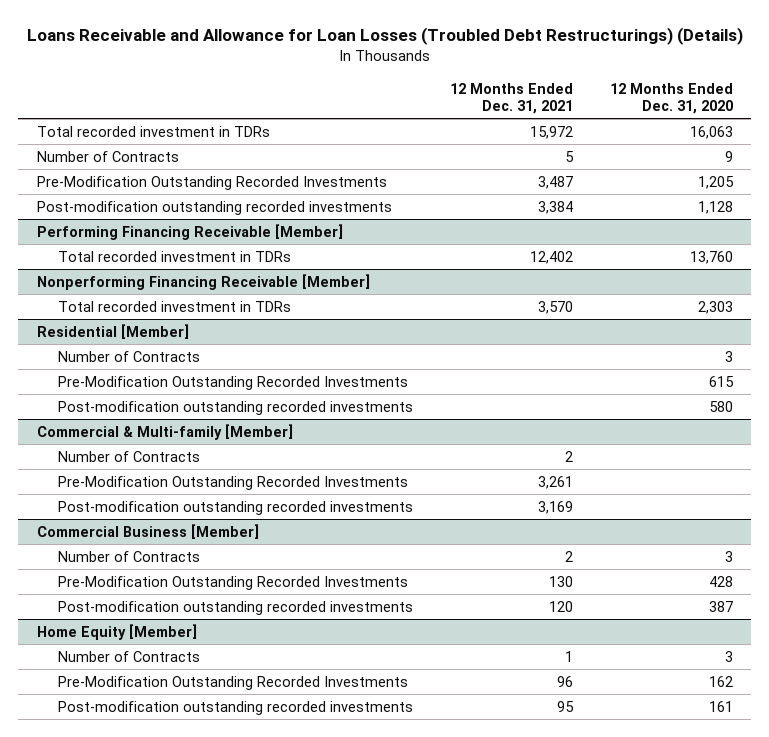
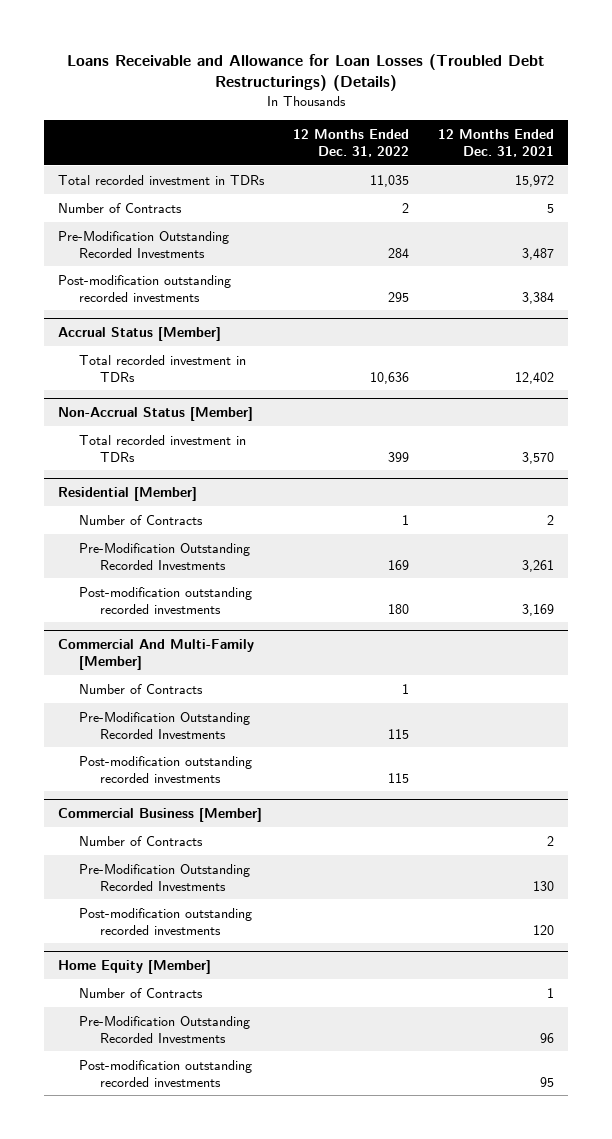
[609,82,733,114] 12 Months Ended Dec. 31, 2020 -> none
none -> [292,129,409,158] 12 Months Ended Dec. 31, 2022
[36,223,343,240] Performing Financing Receivable [Member] -> [58,327,222,342] Accrual Status [Member]
[36,273,370,290] Nonperforming Financing Receivable [Member] -> [58,407,254,422] Non-Accrual Status [Member]
[58,350,201,362] Number of Contracts -> none
[58,375,409,390] Pre-Modification Outstanding Recorded Investments -> none
[58,400,414,415] Post-modification outstanding recorded investments -> none
[36,423,293,440] Commercial & Multi-family [Member] -> none
none -> [58,639,255,671] Commercial And Multi-Family [Member]
none -> [78,683,203,694] Number of Contracts
none -> [78,711,250,739] Pre-Modification Outstanding Recorded Investments
none -> [78,755,252,783] Post-modification outstanding recorded investments

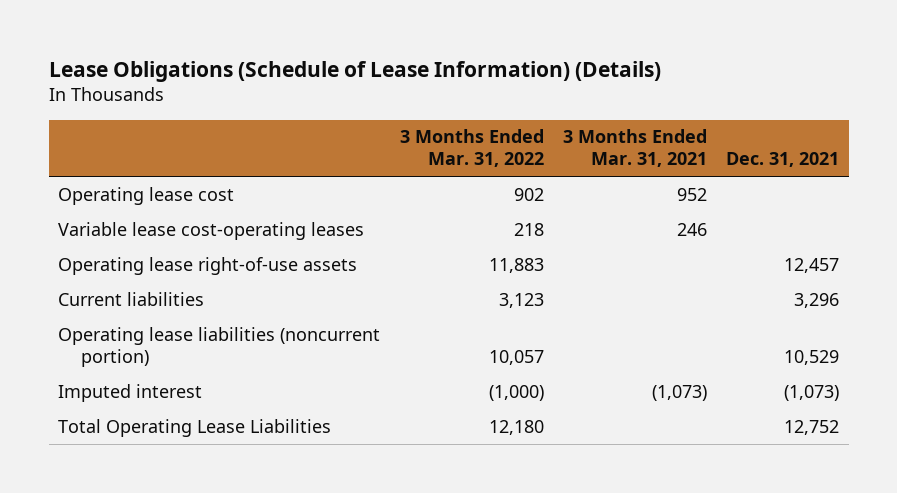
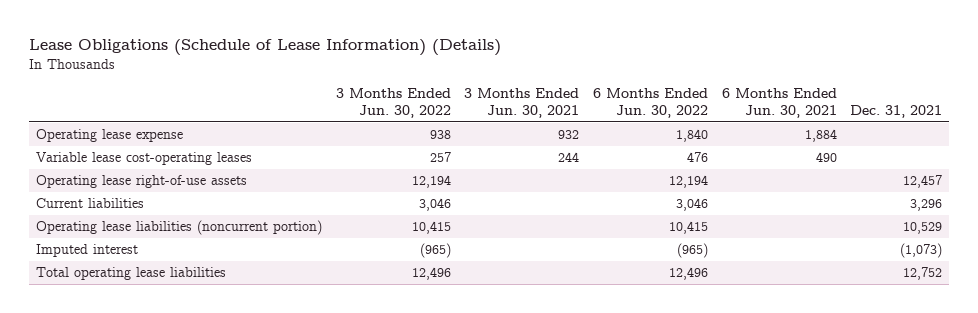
[399,129,544,168] 3 Months Ended Mar. 31, 2022 -> none
[562,129,707,168] 3 Months Ended Mar. 31, 2021 -> none
none -> [335,88,451,119] 3 Months Ended Jun. 30, 2022
none -> [464,88,580,119] 3 Months Ended Jun. 30, 2021
none -> [592,88,708,119] 6 Months Ended Jun. 30, 2022
none -> [721,88,837,119] 6 Months Ended Jun. 30, 2021
[58,186,235,205] Operating lease cost -> [36,129,184,143] Operating lease expense
[58,418,332,437] Total Operating Lease Liabilities -> [36,267,227,281] Total operating lease liabilities

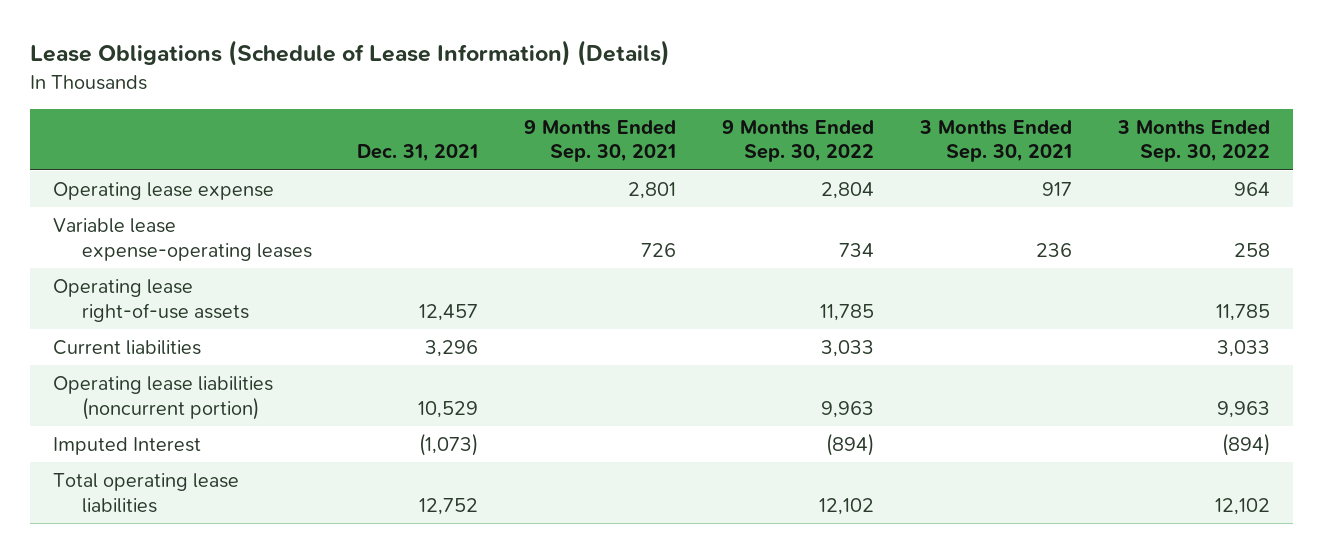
[335,88,451,119] 3 Months Ended Jun. 30, 2022 -> none
[464,88,580,119] 3 Months Ended Jun. 30, 2021 -> none
[592,88,708,119] 6 Months Ended Jun. 30, 2022 -> none
[721,88,837,119] 6 Months Ended Jun. 30, 2021 -> none
none -> [524,119,677,163] 9 Months Ended Sep. 30, 2021
none -> [721,119,874,163] 9 Months Ended Sep. 30, 2022
none -> [918,119,1072,163] 3 Months Ended Sep. 30, 2021
none -> [1116,119,1270,163] 3 Months Ended Sep. 30, 2022
[36,152,253,166] Variable lease cost-operating leases -> [53,218,312,261] Variable lease expense-operating leases
[36,244,139,258] Imputed interest -> [53,437,202,456] Imputed Interest

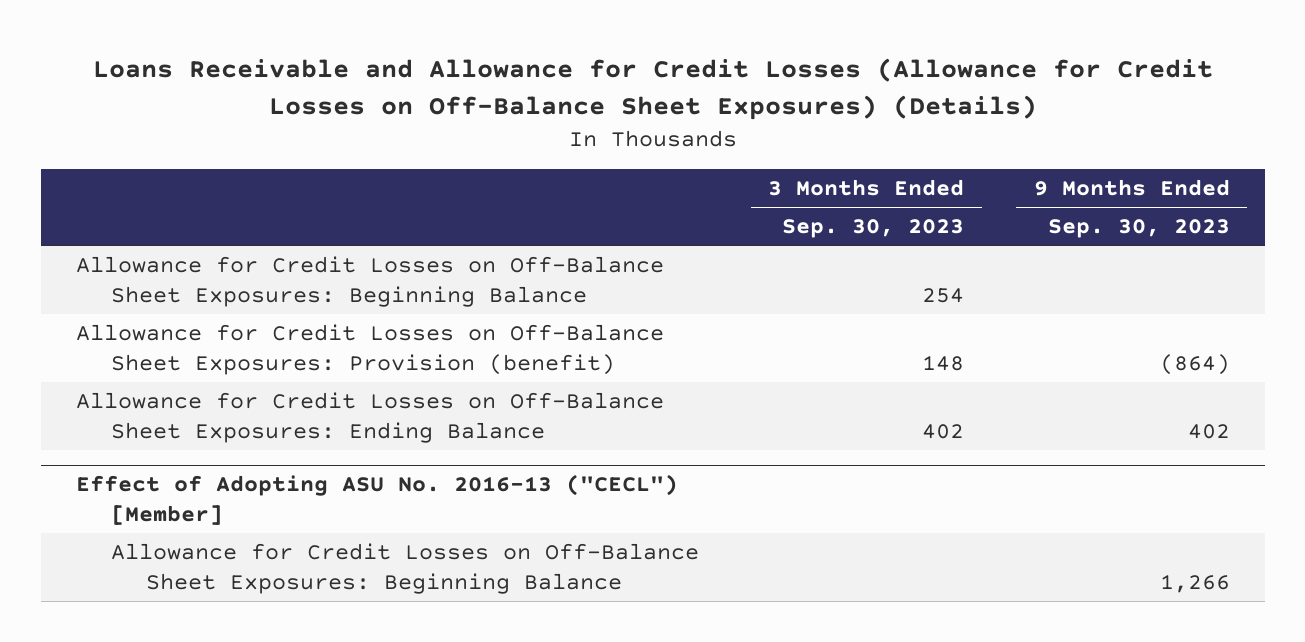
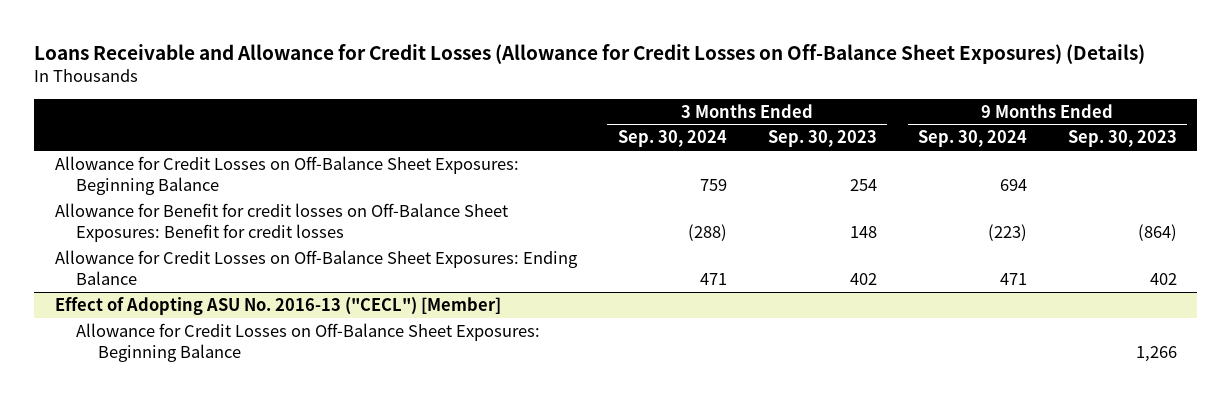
none -> [617,130,727,148] Sep. 30, 2024
none -> [917,130,1027,148] Sep. 30, 2024
[75,323,664,375] Allowance for Credit Losses on Off-Balance Sheet Exposures: Provision (benefit) -> [54,202,508,242] Allowance for Benefit for credit losses on Off-Balance Sheet Exposures: Benefit for credit losses

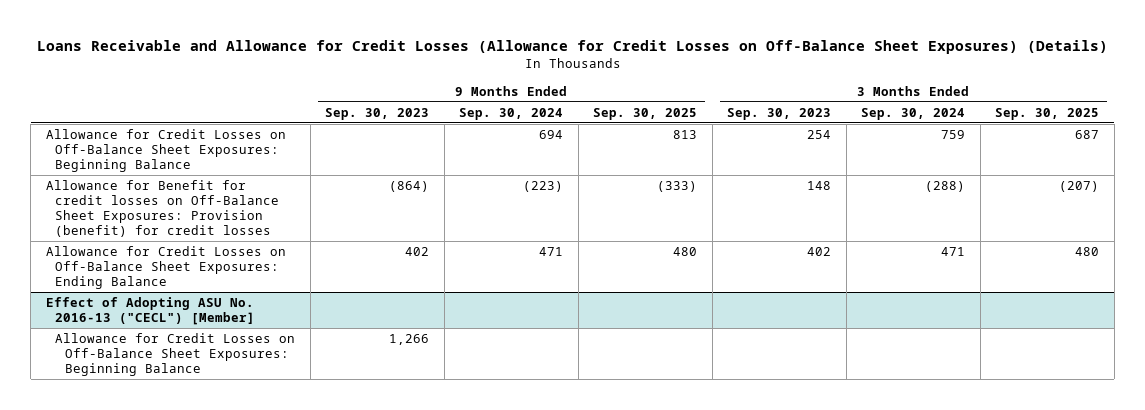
none -> [593,107,698,120] Sep. 30, 2025
none -> [995,107,1100,120] Sep. 30, 2025
[54,202,508,242] Allowance for Benefit for credit losses on Off-Balance Sheet Exposures: Benefit for credit losses -> [45,180,280,237] Allowance for Benefit for credit losses on Off-Balance Sheet Exposures: Provision (benefit) for credit losses

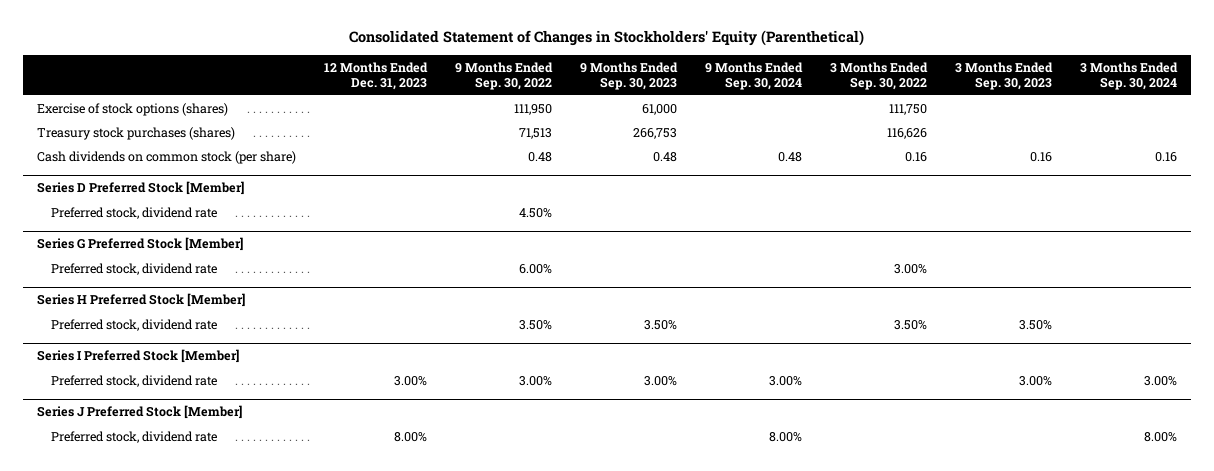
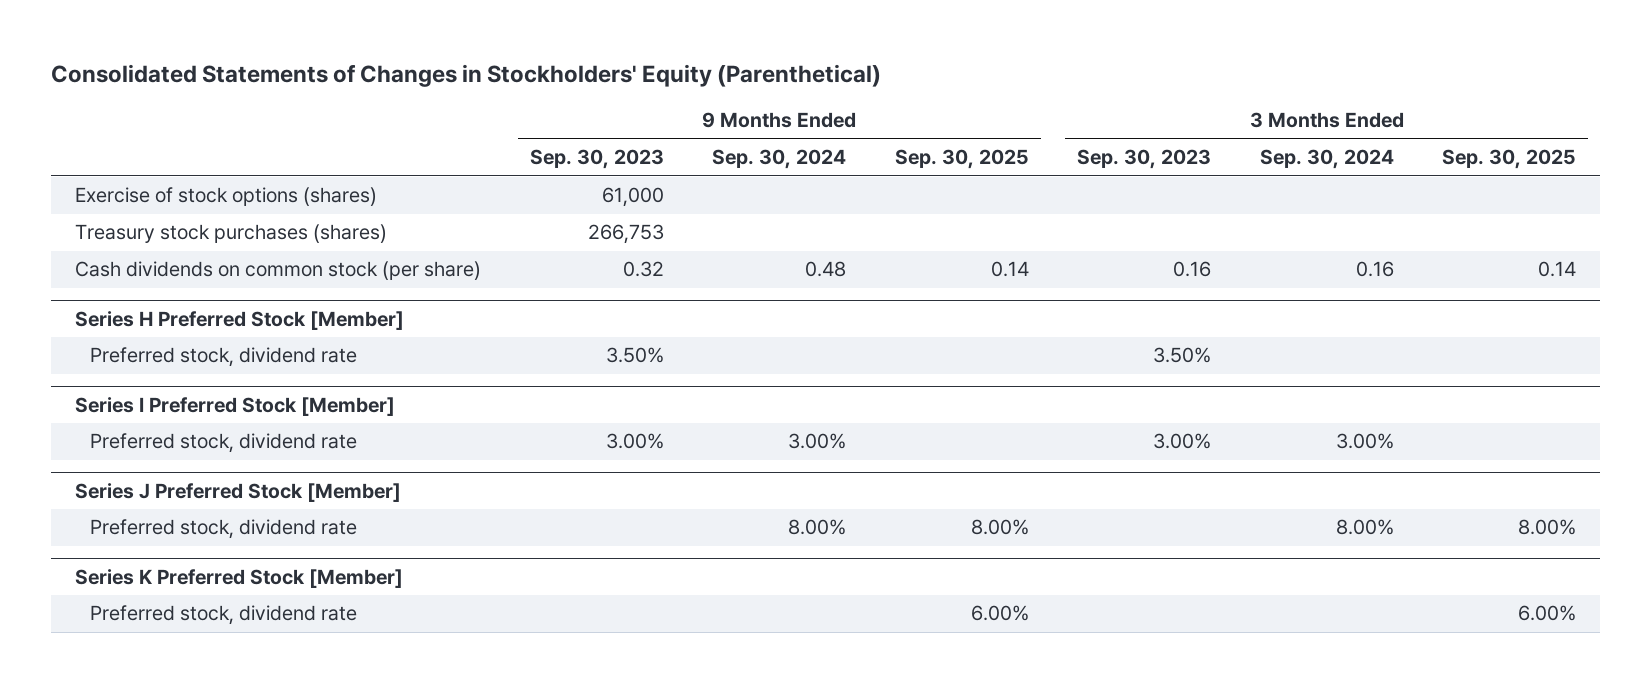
[349,30,865,47] Consolidated Statement of Changes in Stockholders' Equity (Parenthetical) -> [50,63,881,87] Consolidated Statements of Changes in Stockholders' Equity (Parenthetical)
[324,61,429,90] 12 Months Ended Dec. 31, 2023 -> none
[455,61,554,90] 9 Months Ended Sep. 30, 2022 -> none
[830,61,929,90] 3 Months Ended Sep. 30, 2022 -> none
none -> [894,149,1029,170] Sep. 30, 2025
none -> [1442,149,1577,170] Sep. 30, 2025
[37,181,245,196] Series D Preferred Stock [Member] -> none
[51,206,218,219] Preferred stock, dividend rate -> none
[37,237,244,252] Series G Preferred Stock [Member] -> none
[51,262,218,275] Preferred stock, dividend rate -> none
[653,151,678,162] 0.48 -> [622,261,664,278] 0.32
none -> [75,568,404,588] Series K Preferred Stock [Member]
none -> [90,605,358,626] Preferred stock, dividend rate

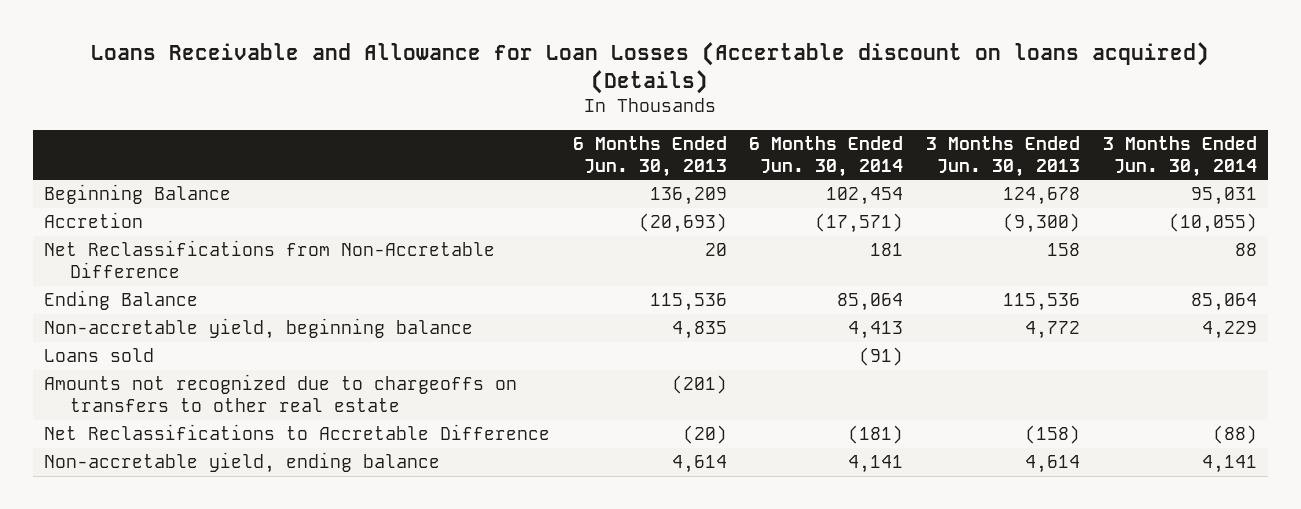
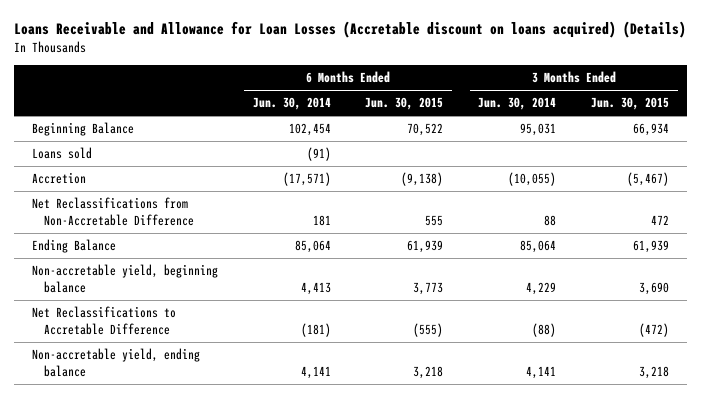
[91,42,1210,94] Loans Receivable and Allowance for Loan Losses (Accertable discount on loans acquired) (Details) -> [14,21,687,39] Loans Receivable and Allowance for Loan Losses (Accretable discount on loans acquired) (Details)
[572,135,727,177] 6 Months Ended Jun. 30, 2013 -> none
[926,135,1081,177] 3 Months Ended Jun. 30, 2013 -> none
none -> [365,97,444,111] Jun. 30, 2015
none -> [591,97,670,111] Jun. 30, 2015
[44,348,155,363] Loans sold -> [31,147,92,160] Loans sold
[44,374,518,413] Amounts not recognized due to chargeoffs on transfers to other real estate -> none

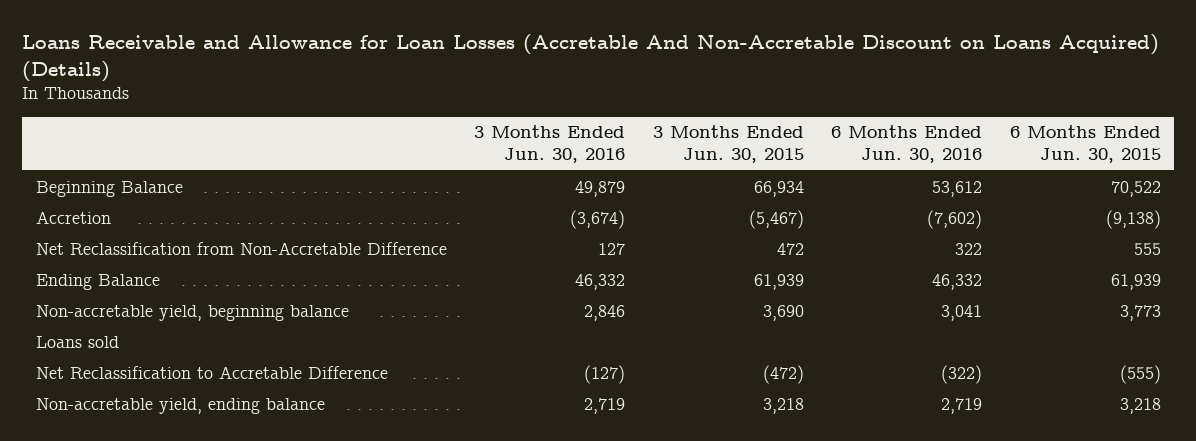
[14,21,687,39] Loans Receivable and Allowance for Loan Losses (Accretable discount on loans acquired) (Details) -> [22,34,1160,83] Loans Receivable and Allowance for Loan Losses (Accretable And Non-Accretable Discount on Loans Acquired) (Details)
[252,97,331,111] Jun. 30, 2014 -> none
[478,97,557,111] Jun. 30, 2014 -> none
none -> [474,125,626,164] 3 Months Ended Jun. 30, 2016
none -> [831,125,983,164] 6 Months Ended Jun. 30, 2016
[31,197,194,226] Net Reclassifications from Non-Accretable Difference -> [35,241,447,255] Net Reclassification from Non-Accretable Difference
[31,147,92,160] Loans sold -> [35,335,119,348] Loans sold
[31,306,176,335] Net Reclassifications to Accretable Difference -> [35,365,388,379] Net Reclassification to Accretable Difference

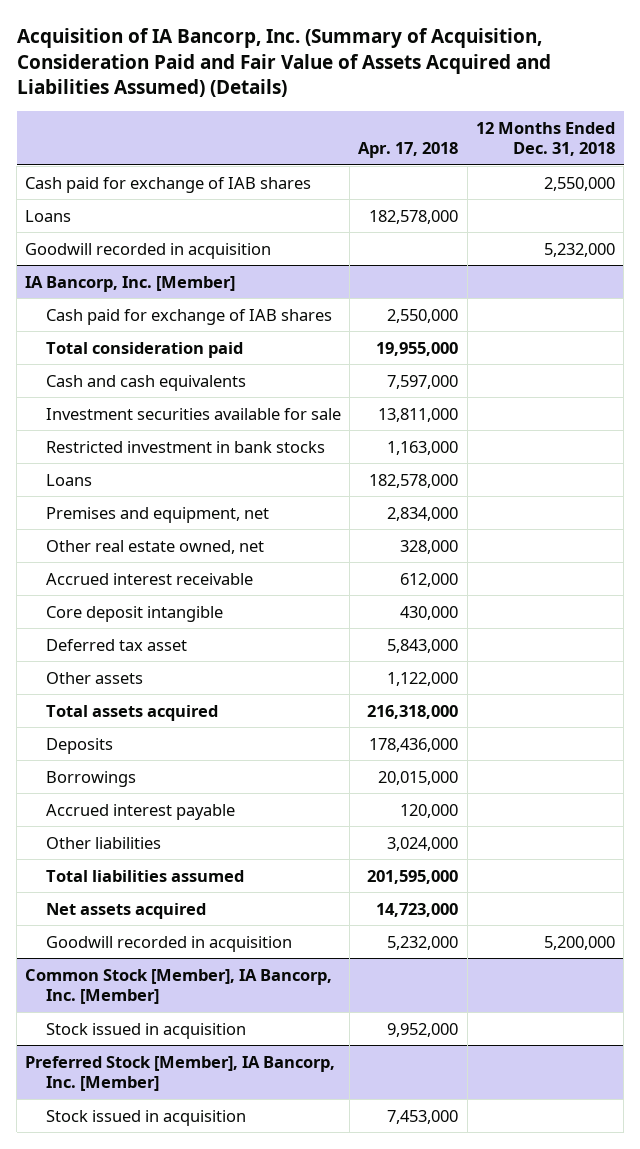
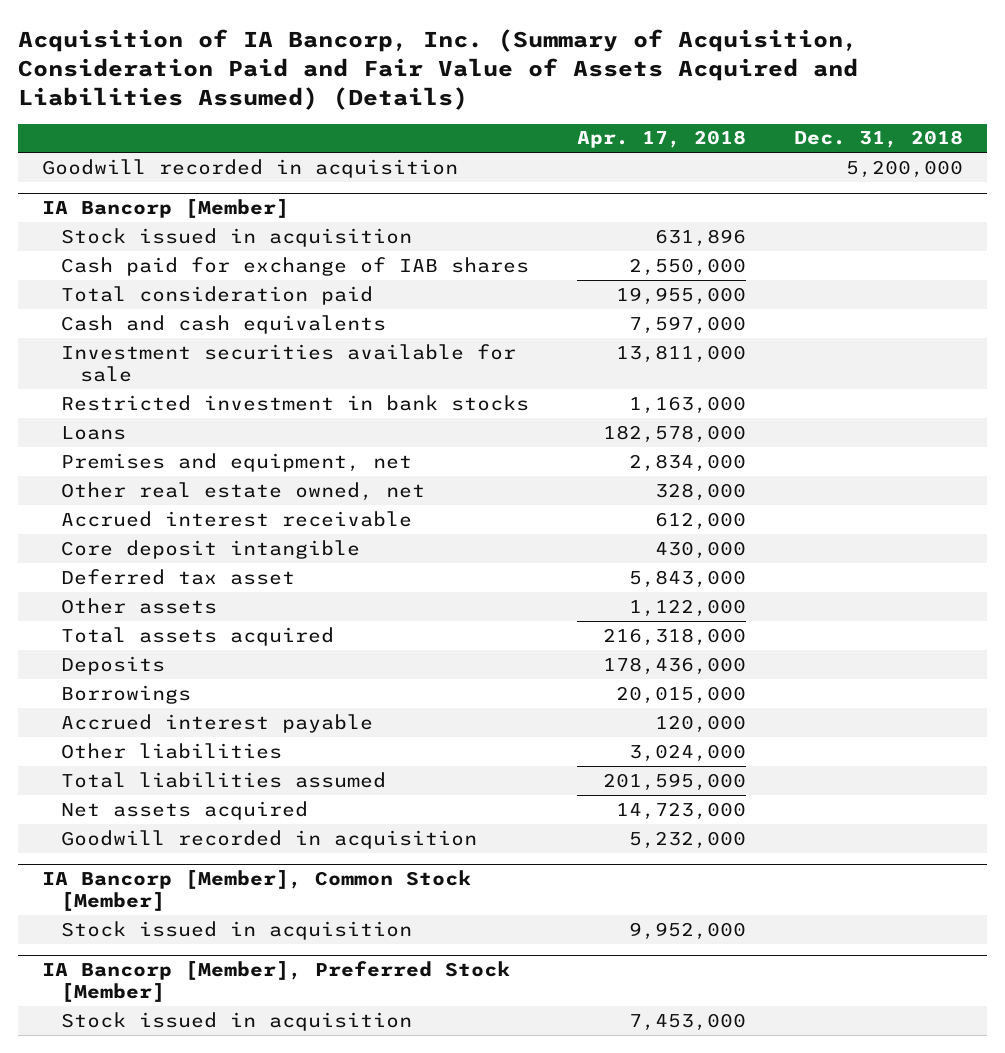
[475,121,615,157] 12 Months Ended Dec. 31, 2018 -> none
none -> [794,130,964,149] Dec. 31, 2018
[25,176,312,193] Cash paid for exchange of IAB shares -> none
[25,209,72,222] Loans -> none
[25,275,236,292] IA Bancorp, Inc. [Member] -> [41,198,289,218] IA Bancorp [Member]
none -> [60,227,412,247] Stock issued in acquisition
[25,968,333,1005] Common Stock [Member], IA Bancorp, Inc. [Member] -> [41,869,471,912] IA Bancorp [Member], Common Stock [Member]
[25,1055,336,1092] Preferred Stock [Member], IA Bancorp, Inc. [Member] -> [41,960,510,1003] IA Bancorp [Member], Preferred Stock [Member]

